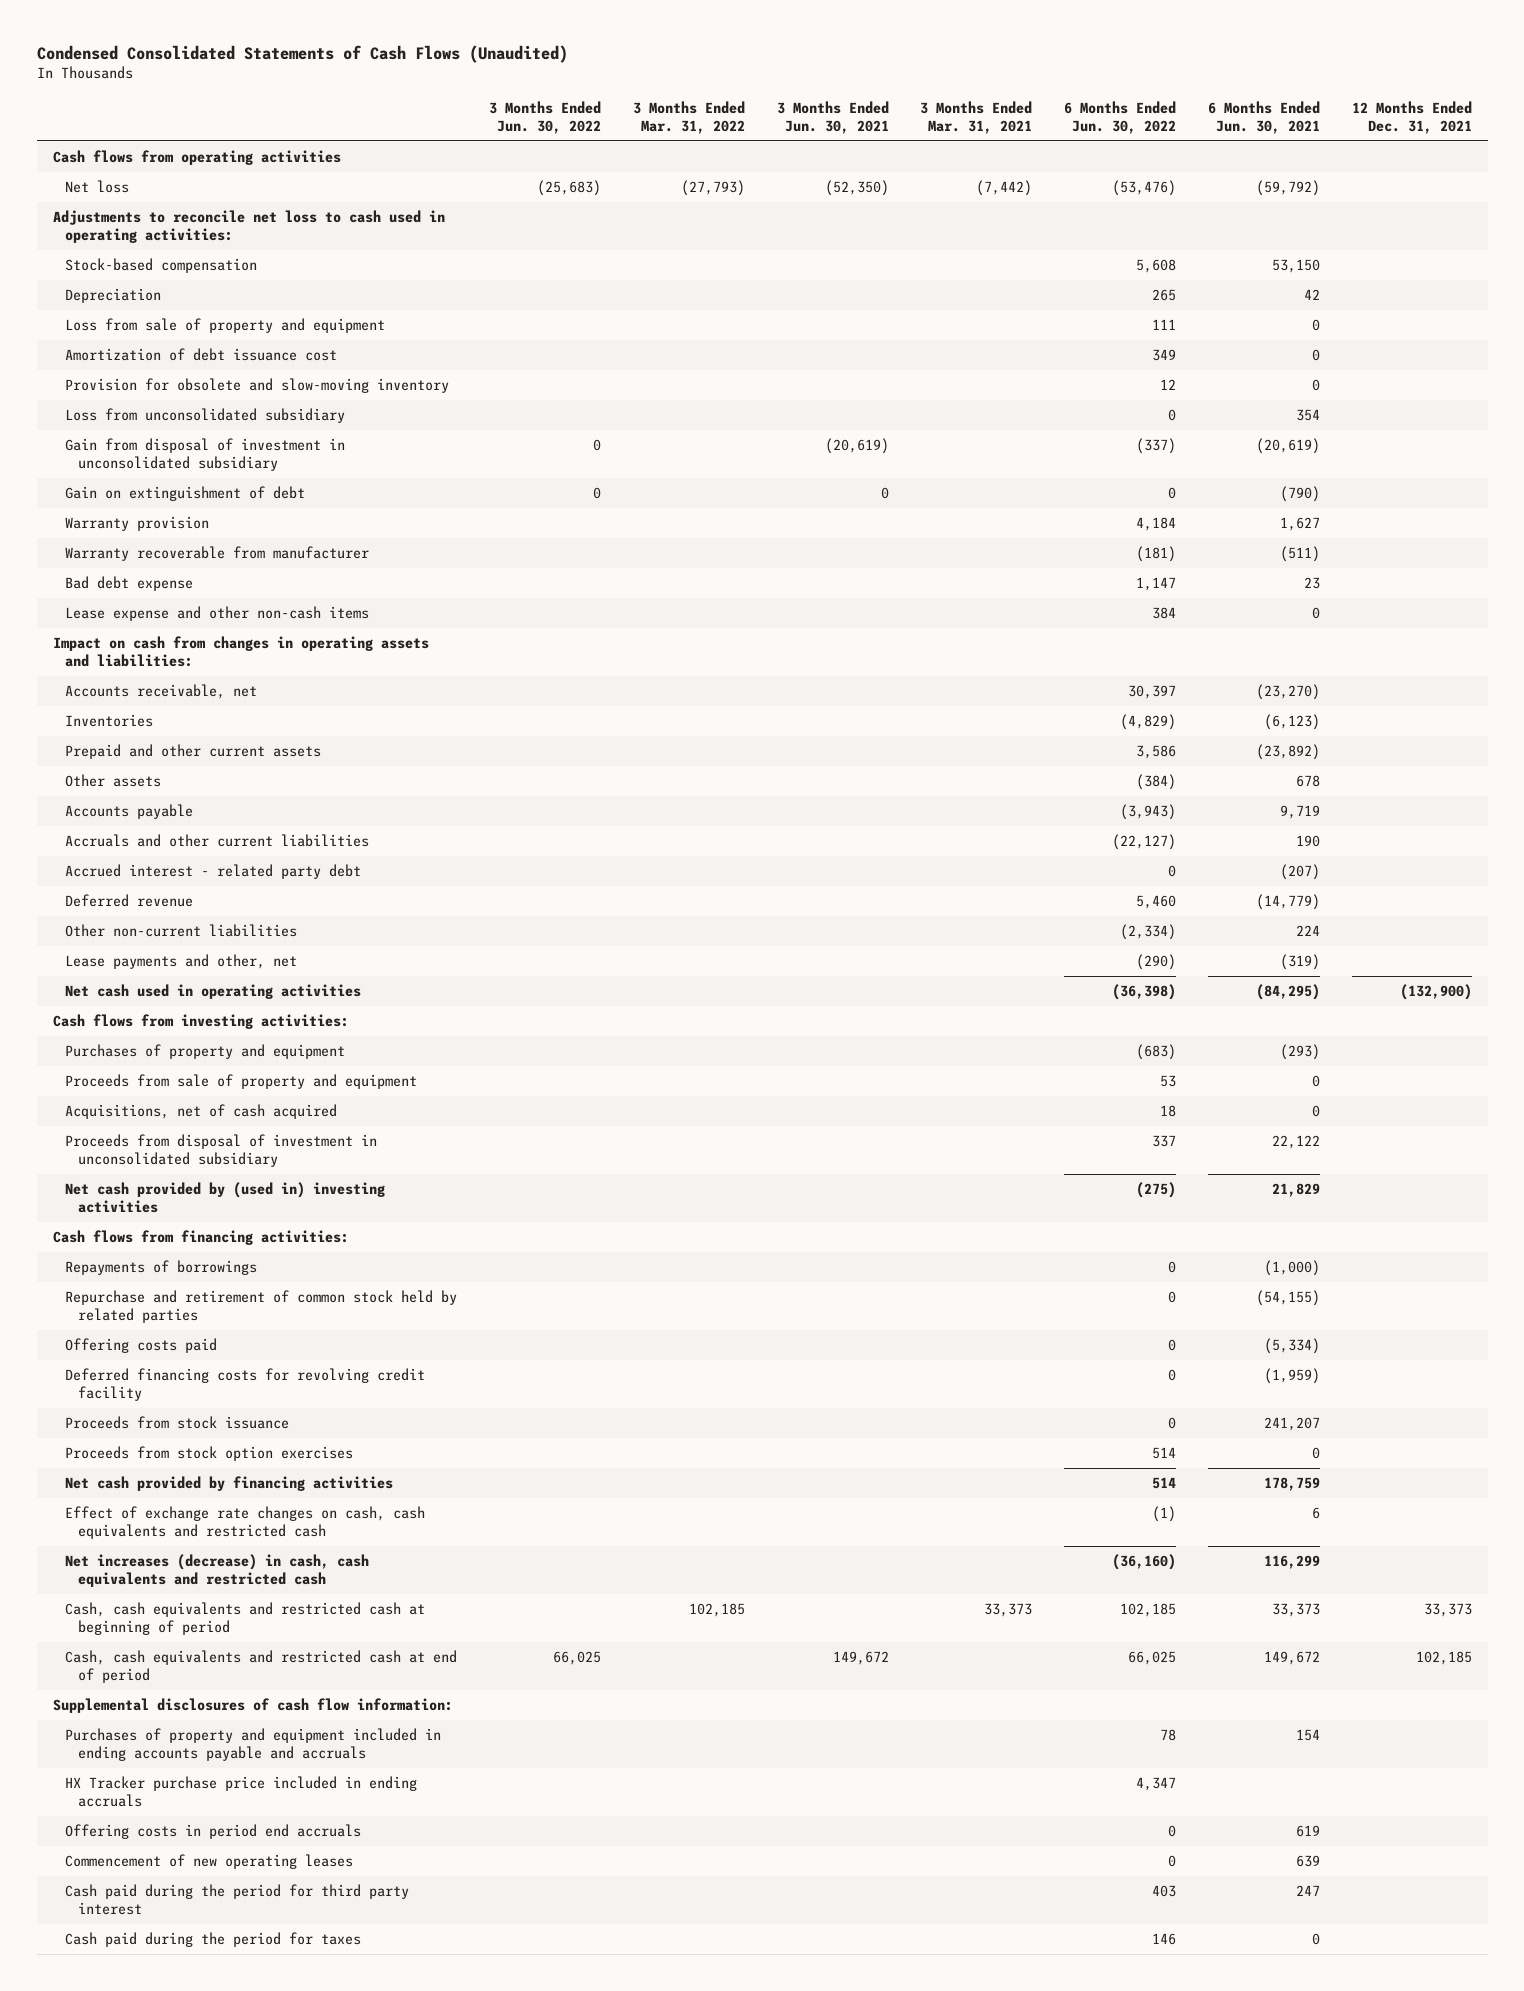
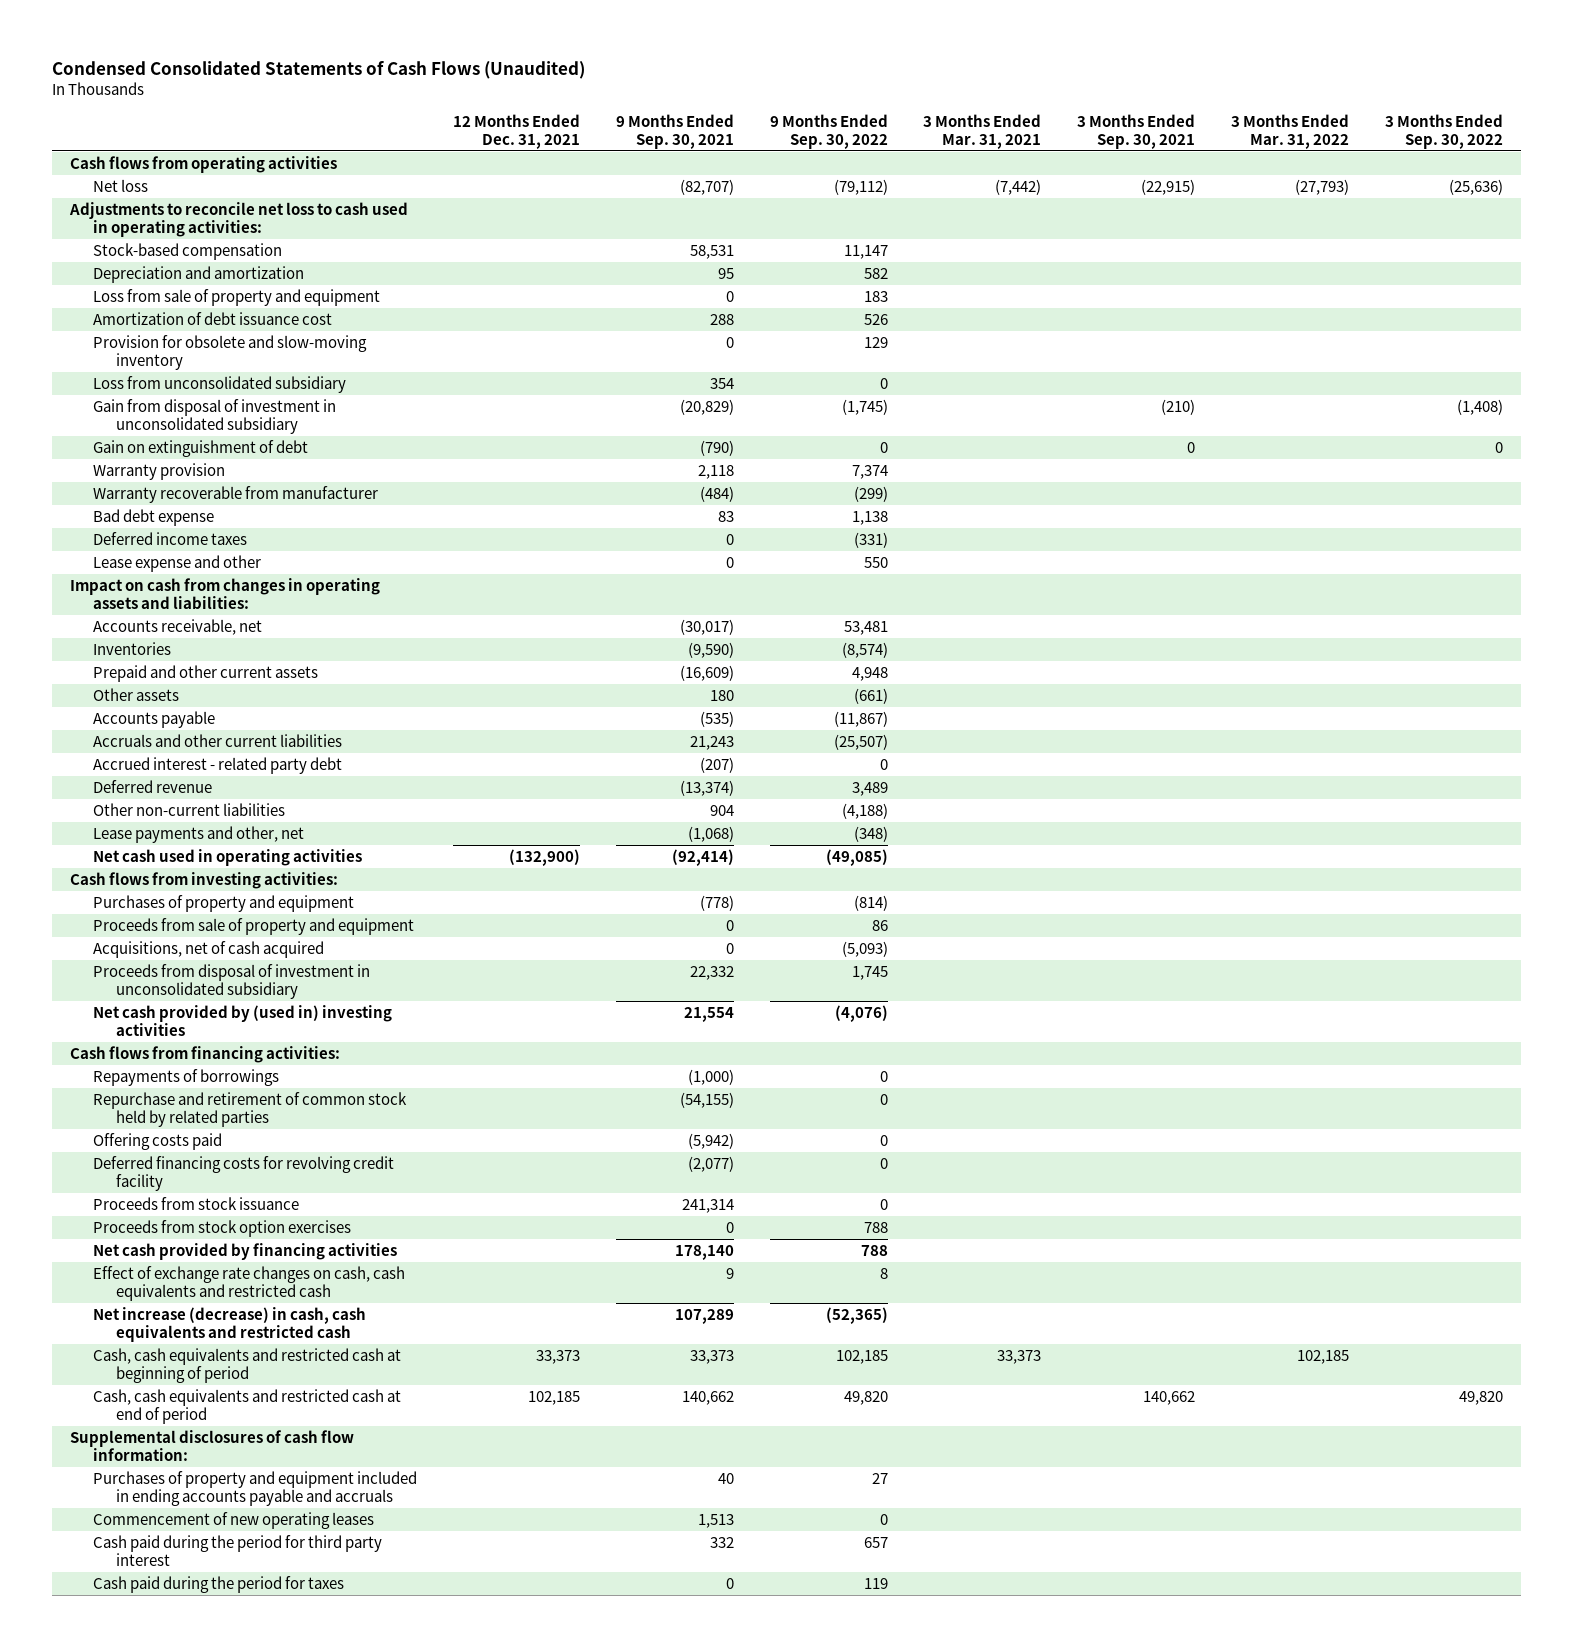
[489,100,602,135] 3 Months Ended Jun. 30, 2022 -> none
[776,100,889,135] 3 Months Ended Jun. 30, 2021 -> none
[1064,100,1177,135] 6 Months Ended Jun. 30, 2022 -> none
[1208,100,1321,135] 6 Months Ended Jun. 30, 2021 -> none
none -> [615,114,734,149] 9 Months Ended Sep. 30, 2021
none -> [769,114,888,149] 9 Months Ended Sep. 30, 2022
none -> [1077,114,1196,149] 3 Months Ended Sep. 30, 2021
none -> [1385,114,1504,149] 3 Months Ended Sep. 30, 2022
[65,287,162,303] Depreciation -> [92,266,304,284] Depreciation and amortization
none -> [92,532,247,546] Deferred income taxes
[65,605,370,621] Lease expense and other non-cash items -> [92,555,261,573] Lease expense and other
[65,1553,370,1588] Net increases (decrease) in cash, cash equivalents and restricted cash -> [92,1307,366,1342] Net increase (decrease) in cash, cash equivalents and restricted cash
[65,1775,418,1808] HX Tracker purchase price included in ending accruals -> none
[65,1823,362,1839] Offering costs in period end accruals -> none

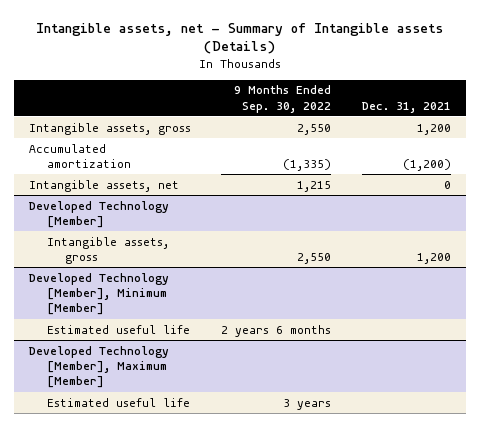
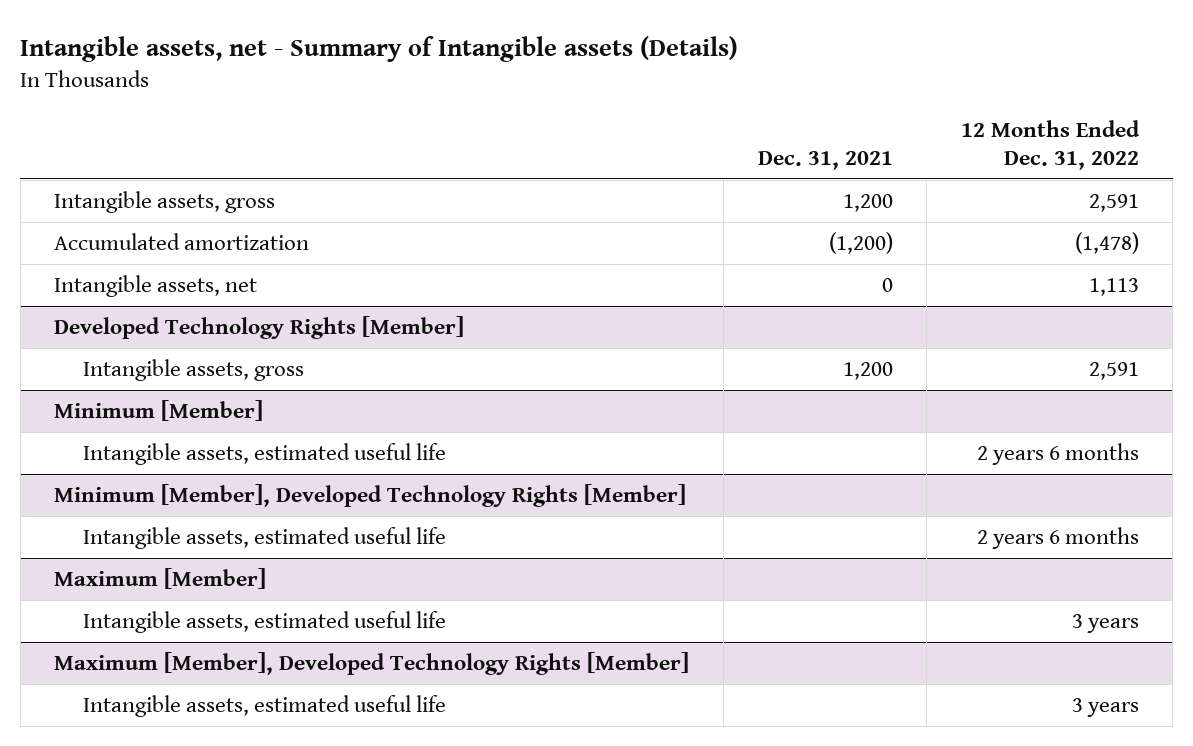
[234,85,332,113] 9 Months Ended Sep. 30, 2022 -> none
none -> [960,120,1140,170] 12 Months Ended Dec. 31, 2022
[29,200,170,229] Developed Technology [Member] -> [54,315,465,339] Developed Technology Rights [Member]
none -> [54,399,264,421] Minimum [Member]
none -> [82,442,446,465] Intangible assets, estimated useful life
[29,272,170,316] Developed Technology [Member], Minimum [Member] -> [54,483,687,507] Minimum [Member], Developed Technology Rights [Member]
[46,324,190,334] Estimated useful life -> [82,526,446,549] Intangible assets, estimated useful life
none -> [54,567,267,589] Maximum [Member]
none -> [82,610,446,633] Intangible assets, estimated useful life
[29,345,170,389] Developed Technology [Member], Maximum [Member] -> [54,651,690,675] Maximum [Member], Developed Technology Rights [Member]
[46,397,190,407] Estimated useful life -> [82,694,446,717] Intangible assets, estimated useful life

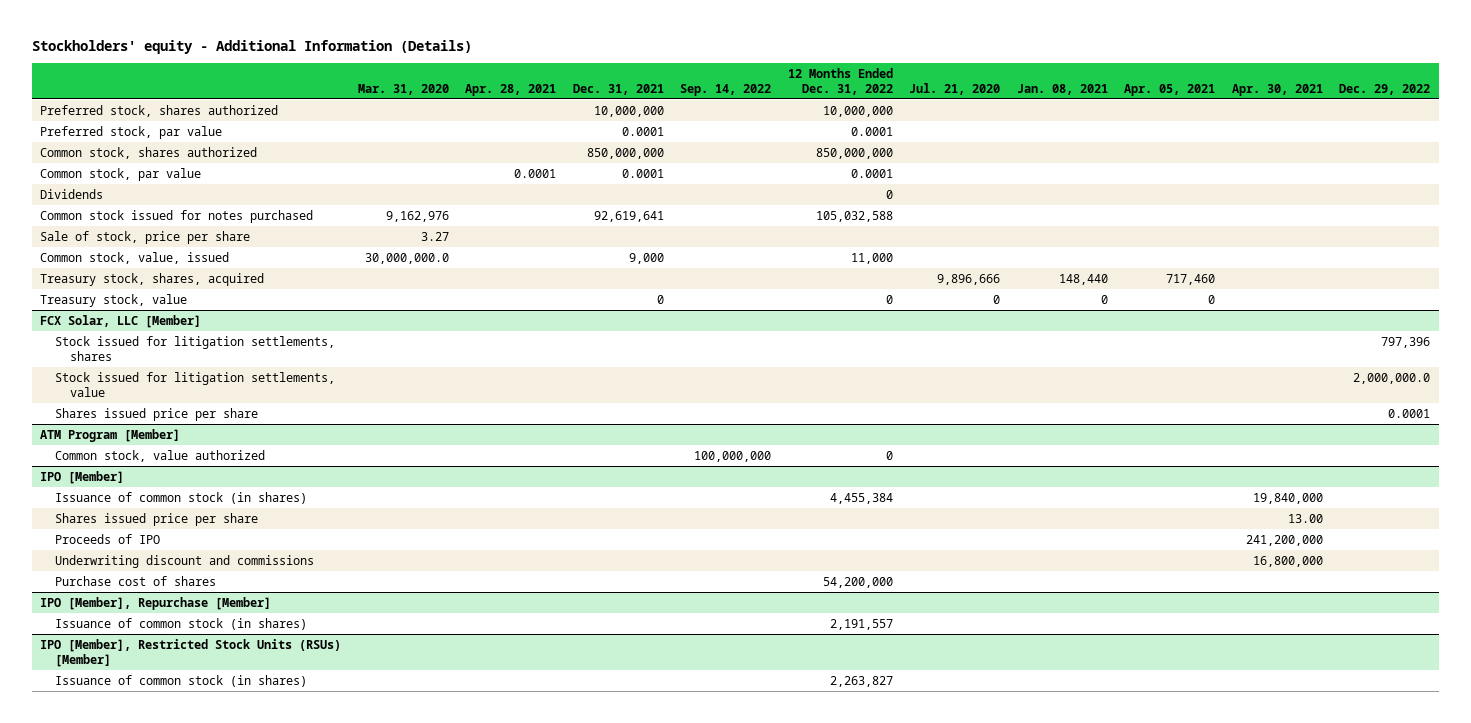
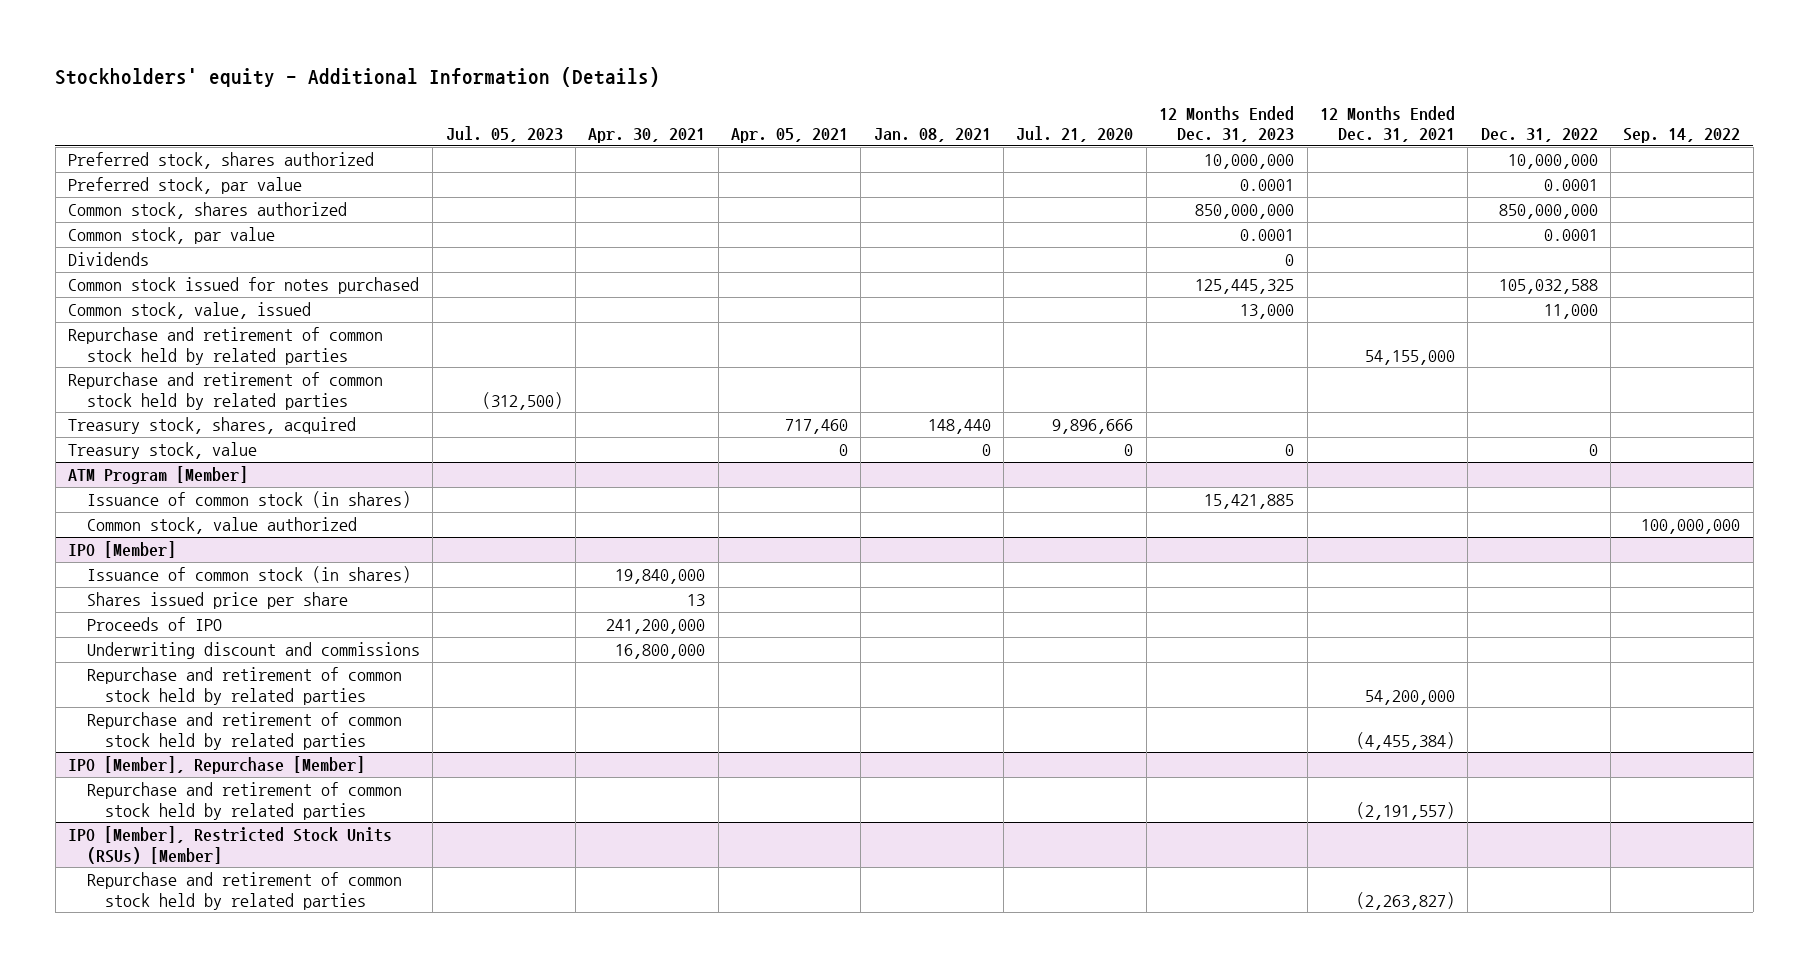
[357,83,449,95] Mar. 31, 2020 -> none
[465,83,557,96] Apr. 28, 2021 -> none
[572,83,664,95] Dec. 31, 2021 -> none
[787,67,893,95] 12 Months Ended Dec. 31, 2022 -> none
[1339,83,1431,95] Dec. 29, 2022 -> none
none -> [445,126,563,143] Jul. 05, 2023
none -> [1159,105,1295,143] 12 Months Ended Dec. 31, 2023
none -> [1319,105,1455,143] 12 Months Ended Dec. 31, 2021
none -> [1480,128,1598,143] Dec. 31, 2022
[40,230,251,244] Sale of stock, price per share -> none
none -> [68,327,384,365] Repurchase and retirement of common stock held by related parties
none -> [68,372,384,410] Repurchase and retirement of common stock held by related parties
[40,314,202,328] FCX Solar, LLC [Member] -> none
[54,335,335,361] Stock issued for litigation settlements, shares -> none
[54,371,335,397] Stock issued for litigation settlements, value -> none
[54,407,258,421] Shares issued price per share -> none
none -> [86,491,411,509] Issuance of common stock (in shares)
[1287,513,1323,523] 13.00 -> [687,594,706,607] 13
[54,575,216,586] Purchase cost of shares -> none
none -> [86,667,402,705] Repurchase and retirement of common stock held by related parties
none -> [86,712,402,750] Repurchase and retirement of common stock held by related parties
[54,617,307,630] Issuance of common stock (in shares) -> none
none -> [86,782,402,820] Repurchase and retirement of common stock held by related parties
[54,674,307,687] Issuance of common stock (in shares) -> none
none -> [86,872,402,910] Repurchase and retirement of common stock held by related parties

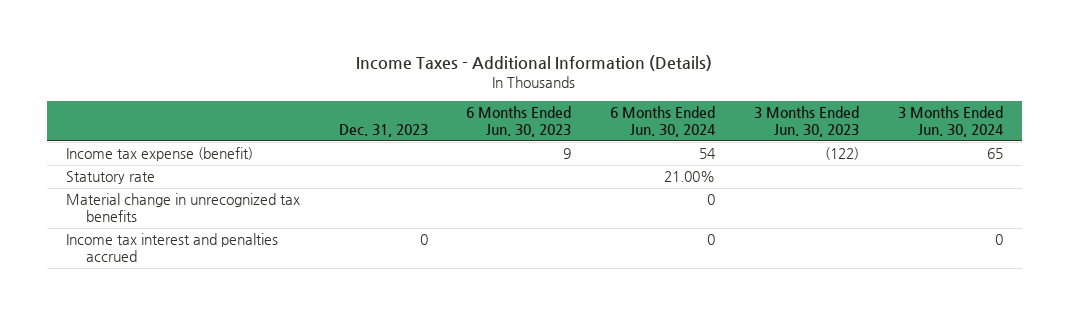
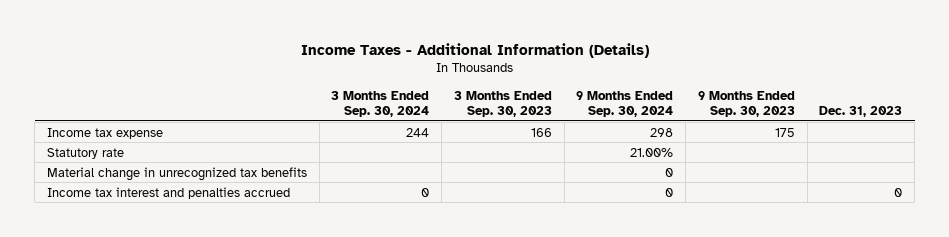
[466,106,572,138] 6 Months Ended Jun. 30, 2023 -> none
[610,106,717,138] 6 Months Ended Jun. 30, 2024 -> none
[753,106,859,138] 3 Months Ended Jun. 30, 2023 -> none
[897,106,1004,138] 3 Months Ended Jun. 30, 2024 -> none
none -> [331,90,430,118] 3 Months Ended Sep. 30, 2024
none -> [453,90,552,118] 3 Months Ended Sep. 30, 2023
none -> [576,90,674,118] 9 Months Ended Sep. 30, 2024
none -> [697,90,795,118] 9 Months Ended Sep. 30, 2023
[65,147,253,162] Income tax expense (benefit) -> [46,127,163,139] Income tax expense

